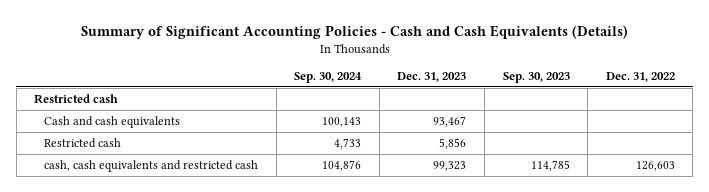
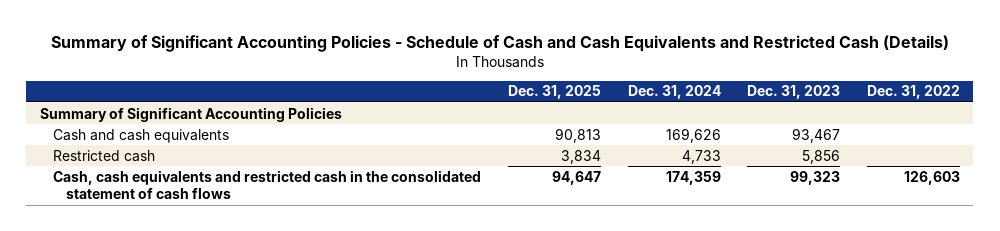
[80,24,628,39] Summary of Significant Accounting Policies - Cash and Cash Equivalents (Details) -> [50,34,949,52] Summary of Significant Accounting Policies - Schedule of Cash and Cash Equivalents and Restricted Cash (Details)
[294,72,363,84] Sep. 30, 2024 -> none
[502,72,570,84] Sep. 30, 2023 -> none
none -> [507,85,601,100] Dec. 31, 2025
none -> [627,85,721,100] Dec. 31, 2024
[34,93,119,104] Restricted cash -> none
none -> [39,106,342,122] Summary of Significant Accounting Policies
[43,159,258,172] cash, cash equivalents and restricted cash -> [53,169,482,199] Cash, cash equivalents and restricted cash in the consolidated statement of cash flows

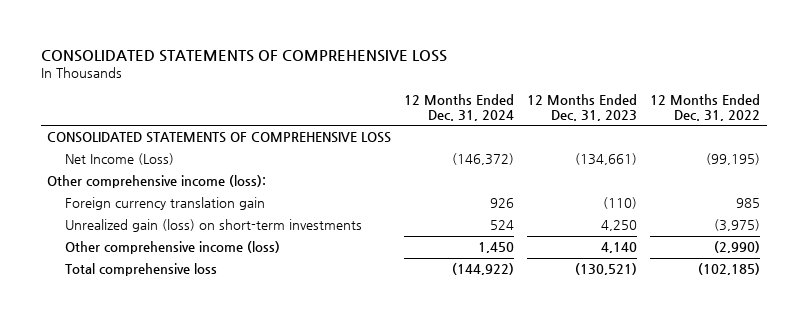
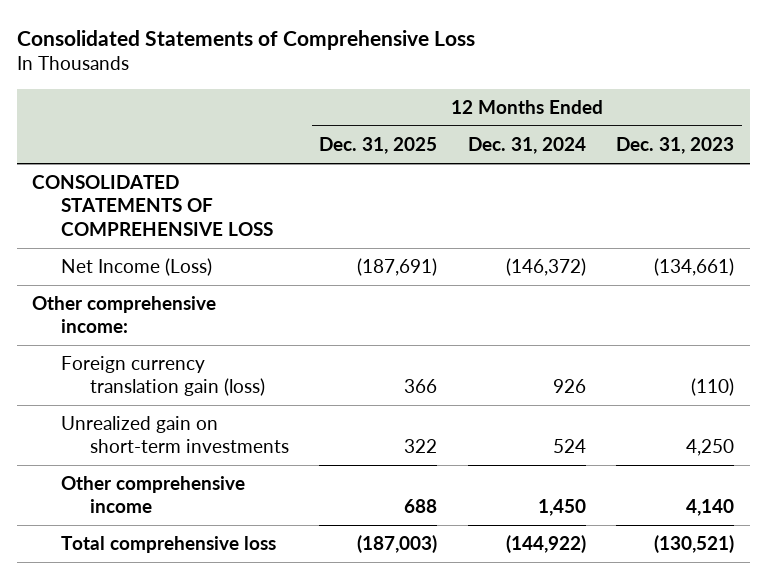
[40,49,447,62] CONSOLIDATED STATEMENTS OF COMPREHENSIVE LOSS -> [17,29,476,50] Consolidated Statements of Comprehensive Loss
[650,94,761,121] 12 Months Ended Dec. 31, 2022 -> none
none -> [319,137,438,155] Dec. 31, 2025
[47,175,267,189] Other comprehensive income (loss): -> [32,296,217,334] Other comprehensive income:
[64,197,265,211] Foreign currency translation gain -> [61,356,266,397] Foreign currency translation gain (loss)
[64,219,362,233] Unrealized gain (loss) on short-term investments -> [61,416,290,454] Unrealized gain on short-term investments
[64,241,280,255] Other comprehensive income (loss) -> [61,476,246,514] Other comprehensive income

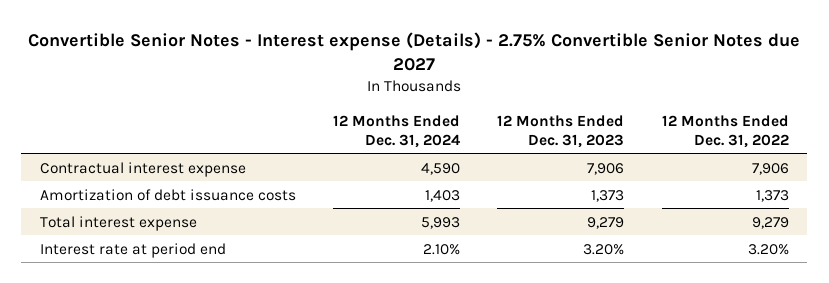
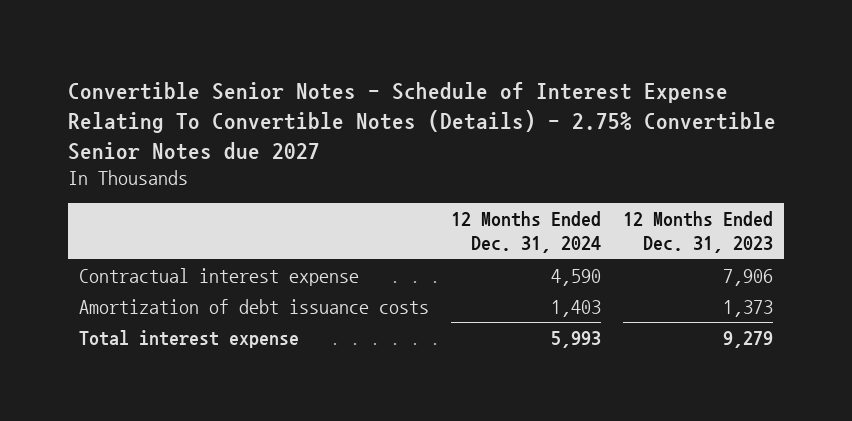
[28,31,801,72] Convertible Senior Notes - Interest expense (Details) - 2.75% Convertible Senior Notes due 2027 -> [67,81,776,160] Convertible Senior Notes - Schedule of Interest Expense Relating To Convertible Notes (Details) - 2.75% Convertible Senior Notes due 2027
[661,114,789,148] 12 Months Ended Dec. 31, 2022 -> none
[39,242,226,258] Interest rate at period end -> none

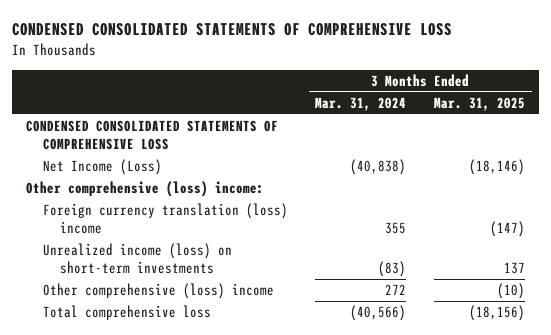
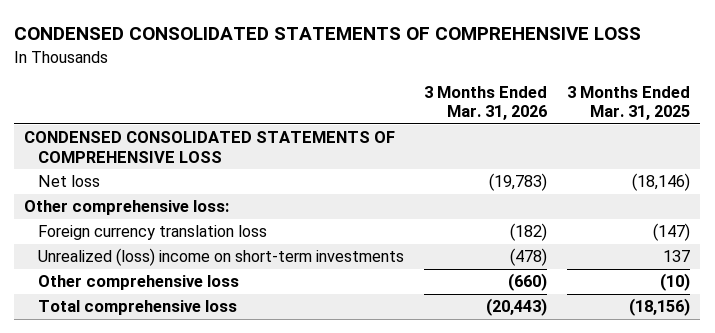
[315,96,407,111] Mar. 31, 2024 -> none
none -> [424,86,548,121] 3 Months Ended Mar. 31, 2026
[42,159,162,176] Net Income (Loss) -> [38,175,101,188] Net loss
[25,181,264,198] Other comprehensive (loss) income: -> [24,200,230,216] Other comprehensive loss:
[42,203,288,235] Foreign currency translation (loss) income -> [38,225,268,241] Foreign currency translation loss
[42,243,232,275] Unrealized income (loss) on short-term investments -> [38,248,405,267] Unrealized (loss) income on short-term investments
[42,283,274,300] Other comprehensive (loss) income -> [38,275,240,291] Other comprehensive loss

